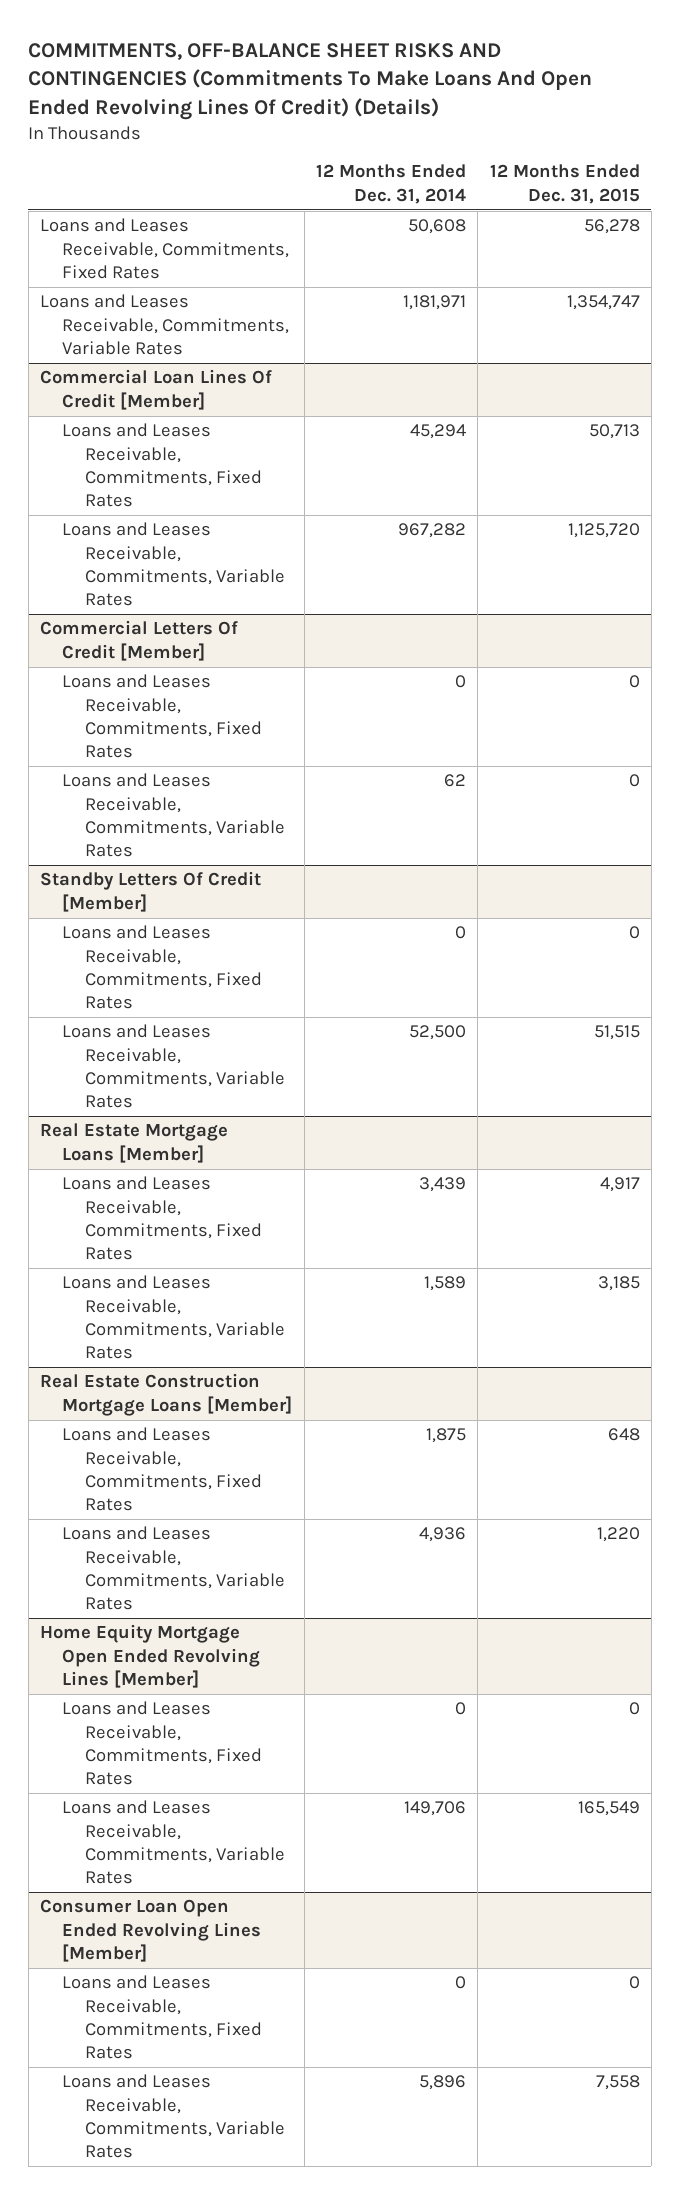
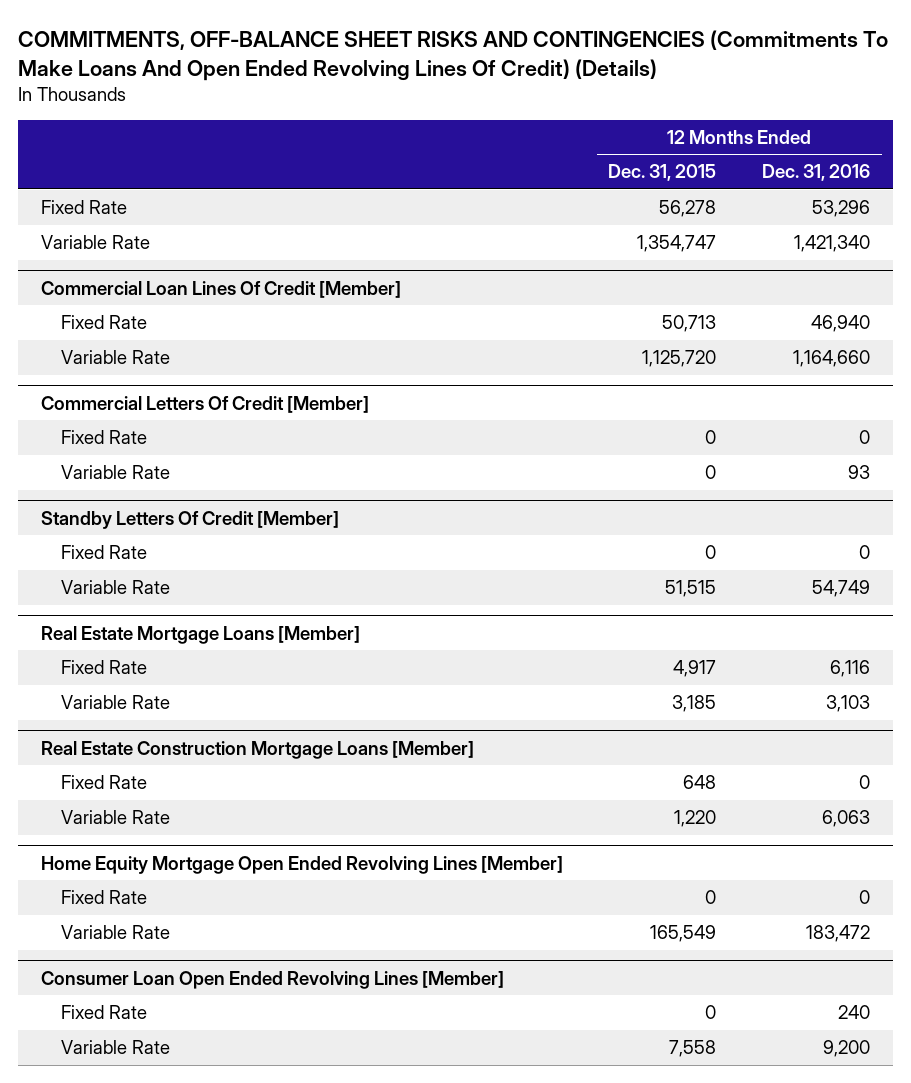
[316,164,467,204] 12 Months Ended Dec. 31, 2014 -> none
none -> [762,164,871,182] Dec. 31, 2016
[40,218,290,279] Loans and Leases Receivable, Commitments, Fixed Rates -> [40,200,127,215] Fixed Rate
[40,294,290,355] Loans and Leases Receivable, Commitments, Variable Rates -> [40,235,150,250] Variable Rate
[62,423,262,508] Loans and Leases Receivable, Commitments, Fixed Rates -> [61,315,148,330] Fixed Rate
[62,522,285,607] Loans and Leases Receivable, Commitments, Variable Rates -> [61,350,171,365] Variable Rate
[62,674,262,759] Loans and Leases Receivable, Commitments, Fixed Rates -> [61,430,148,445] Fixed Rate
[62,773,285,858] Loans and Leases Receivable, Commitments, Variable Rates -> [61,465,171,480] Variable Rate
[62,925,262,1010] Loans and Leases Receivable, Commitments, Fixed Rates -> [61,545,148,560] Fixed Rate
[62,1024,285,1109] Loans and Leases Receivable, Commitments, Variable Rates -> [61,580,171,595] Variable Rate
[62,1176,262,1261] Loans and Leases Receivable, Commitments, Fixed Rates -> [61,660,148,675] Fixed Rate
[62,1275,285,1360] Loans and Leases Receivable, Commitments, Variable Rates -> [61,695,171,710] Variable Rate
[62,1427,262,1512] Loans and Leases Receivable, Commitments, Fixed Rates -> [61,775,148,790] Fixed Rate
[62,1526,285,1611] Loans and Leases Receivable, Commitments, Variable Rates -> [61,810,171,825] Variable Rate
[62,1701,262,1786] Loans and Leases Receivable, Commitments, Fixed Rates -> [61,890,148,905] Fixed Rate
[62,1800,285,1885] Loans and Leases Receivable, Commitments, Variable Rates -> [61,925,171,940] Variable Rate
[62,1975,262,2060] Loans and Leases Receivable, Commitments, Fixed Rates -> [61,1005,148,1020] Fixed Rate
[62,2074,285,2159] Loans and Leases Receivable, Commitments, Variable Rates -> [61,1040,171,1055] Variable Rate

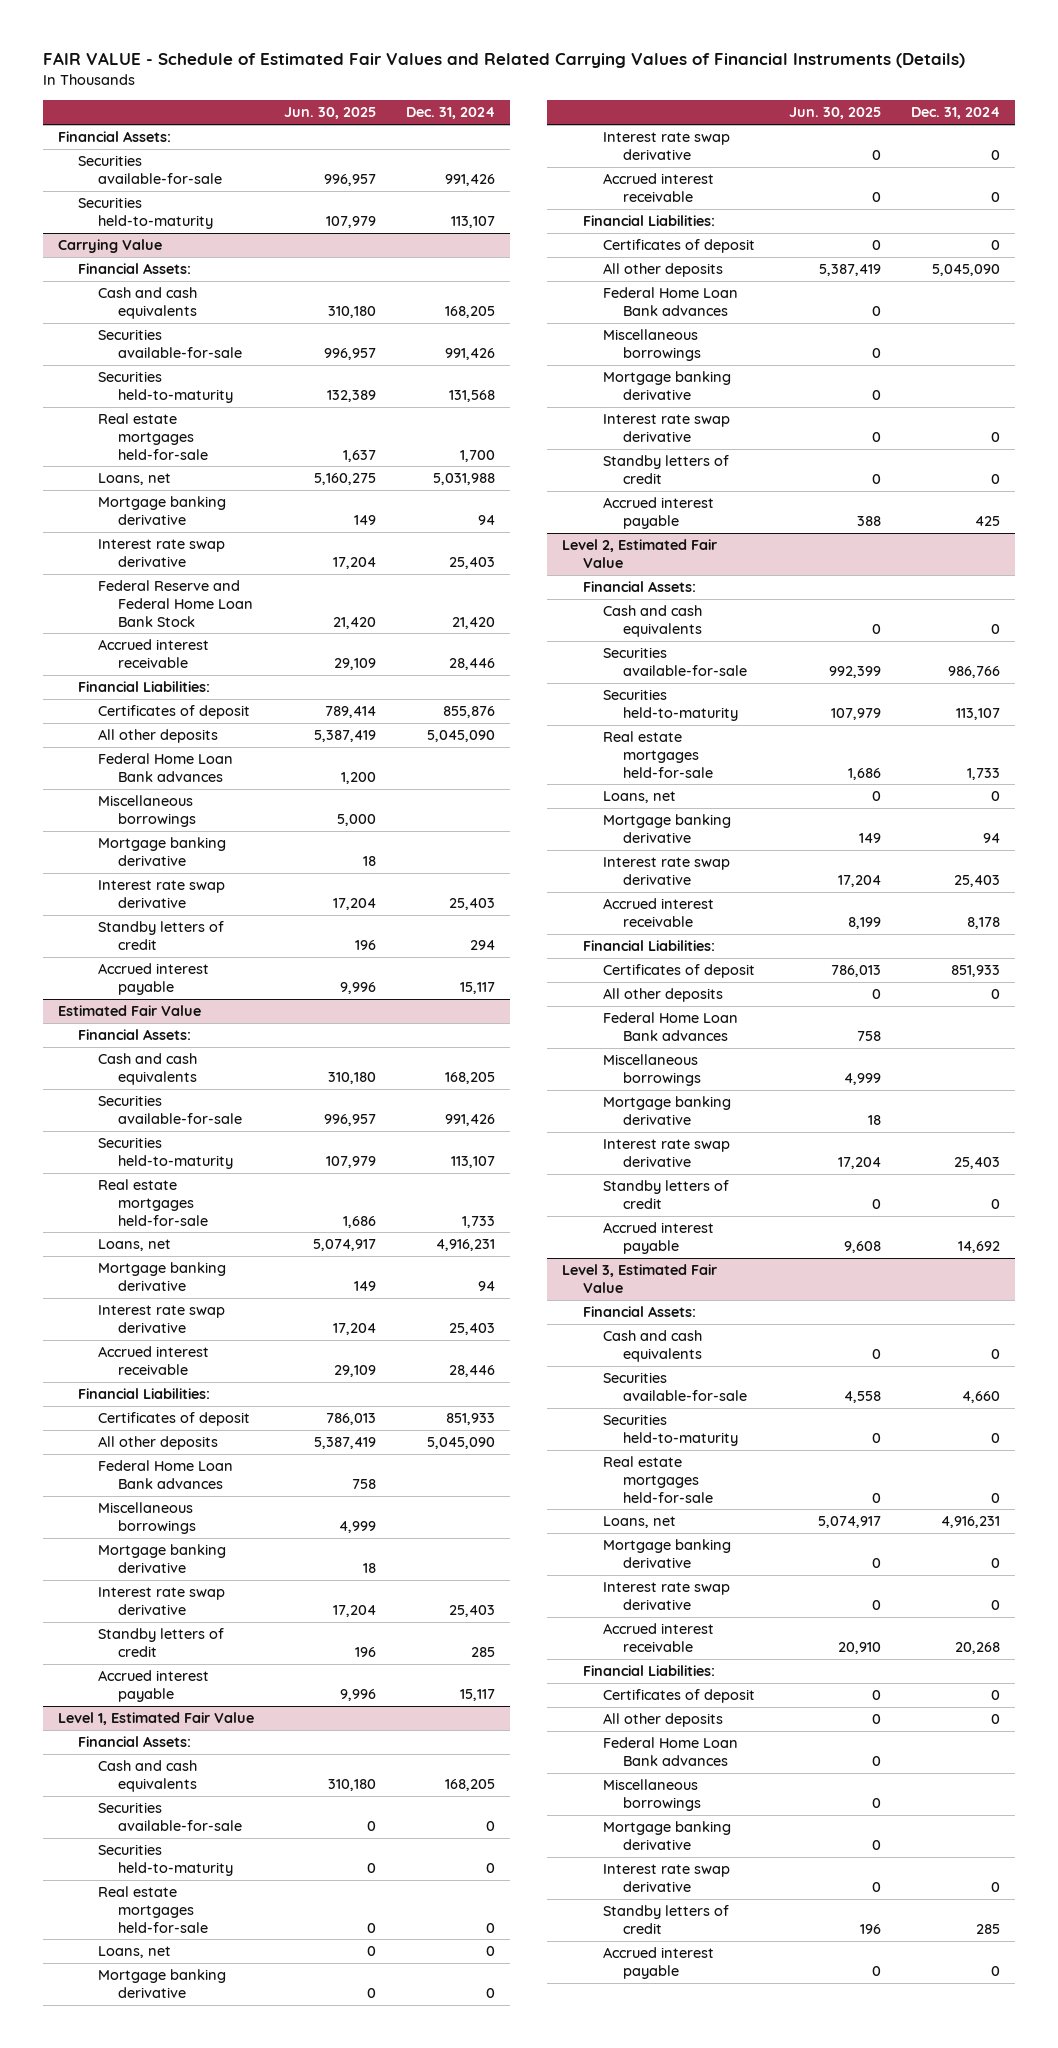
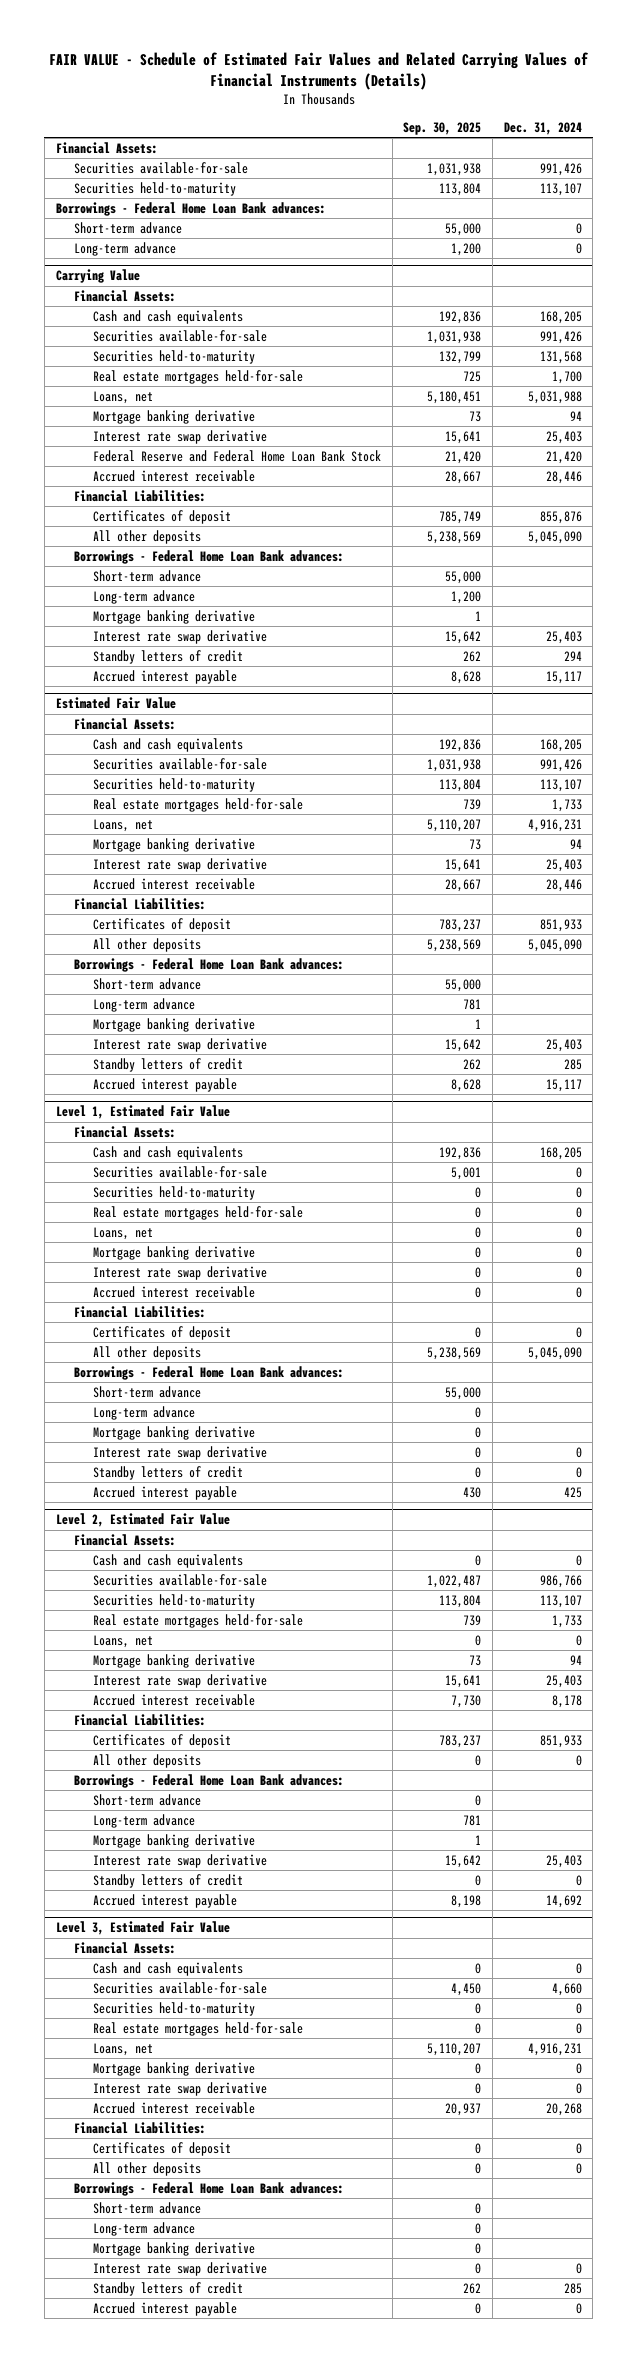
[284,107,377,120] Jun. 30, 2025 -> none
none -> [403,121,482,135] Sep. 30, 2025
none -> [55,201,326,216] Borrowings - Federal Home Loan Bank advances:
none -> [74,221,183,234] Short-term advance
none -> [74,241,177,256] Long-term advance
[98,795,197,827] Miscellaneous borrowings -> none
[98,753,234,782] Federal Home Loan Bank advances -> [74,549,345,564] Borrowings - Federal Home Loan Bank advances:
none -> [93,569,202,582] Short-term advance
none -> [93,589,196,604] Long-term advance
[98,1502,197,1534] Miscellaneous borrowings -> none
[98,1460,234,1489] Federal Home Loan Bank advances -> [74,957,345,972] Borrowings - Federal Home Loan Bank advances:
none -> [93,977,202,990] Short-term advance
none -> [93,997,196,1012] Long-term advance
[602,329,702,361] Miscellaneous borrowings -> none
[602,287,738,316] Federal Home Loan Bank advances -> [74,1365,345,1380] Borrowings - Federal Home Loan Bank advances:
none -> [93,1385,202,1398] Short-term advance
none -> [93,1405,196,1420] Long-term advance
[602,1054,702,1086] Miscellaneous borrowings -> none
[602,1012,738,1041] Federal Home Loan Bank advances -> [74,1773,345,1788] Borrowings - Federal Home Loan Bank advances:
none -> [93,1793,202,1806] Short-term advance
none -> [93,1813,196,1828] Long-term advance
[602,1779,702,1811] Miscellaneous borrowings -> none
[602,1737,738,1766] Federal Home Loan Bank advances -> [74,2181,345,2196] Borrowings - Federal Home Loan Bank advances:
none -> [93,2201,202,2214] Short-term advance
none -> [93,2221,196,2236] Long-term advance

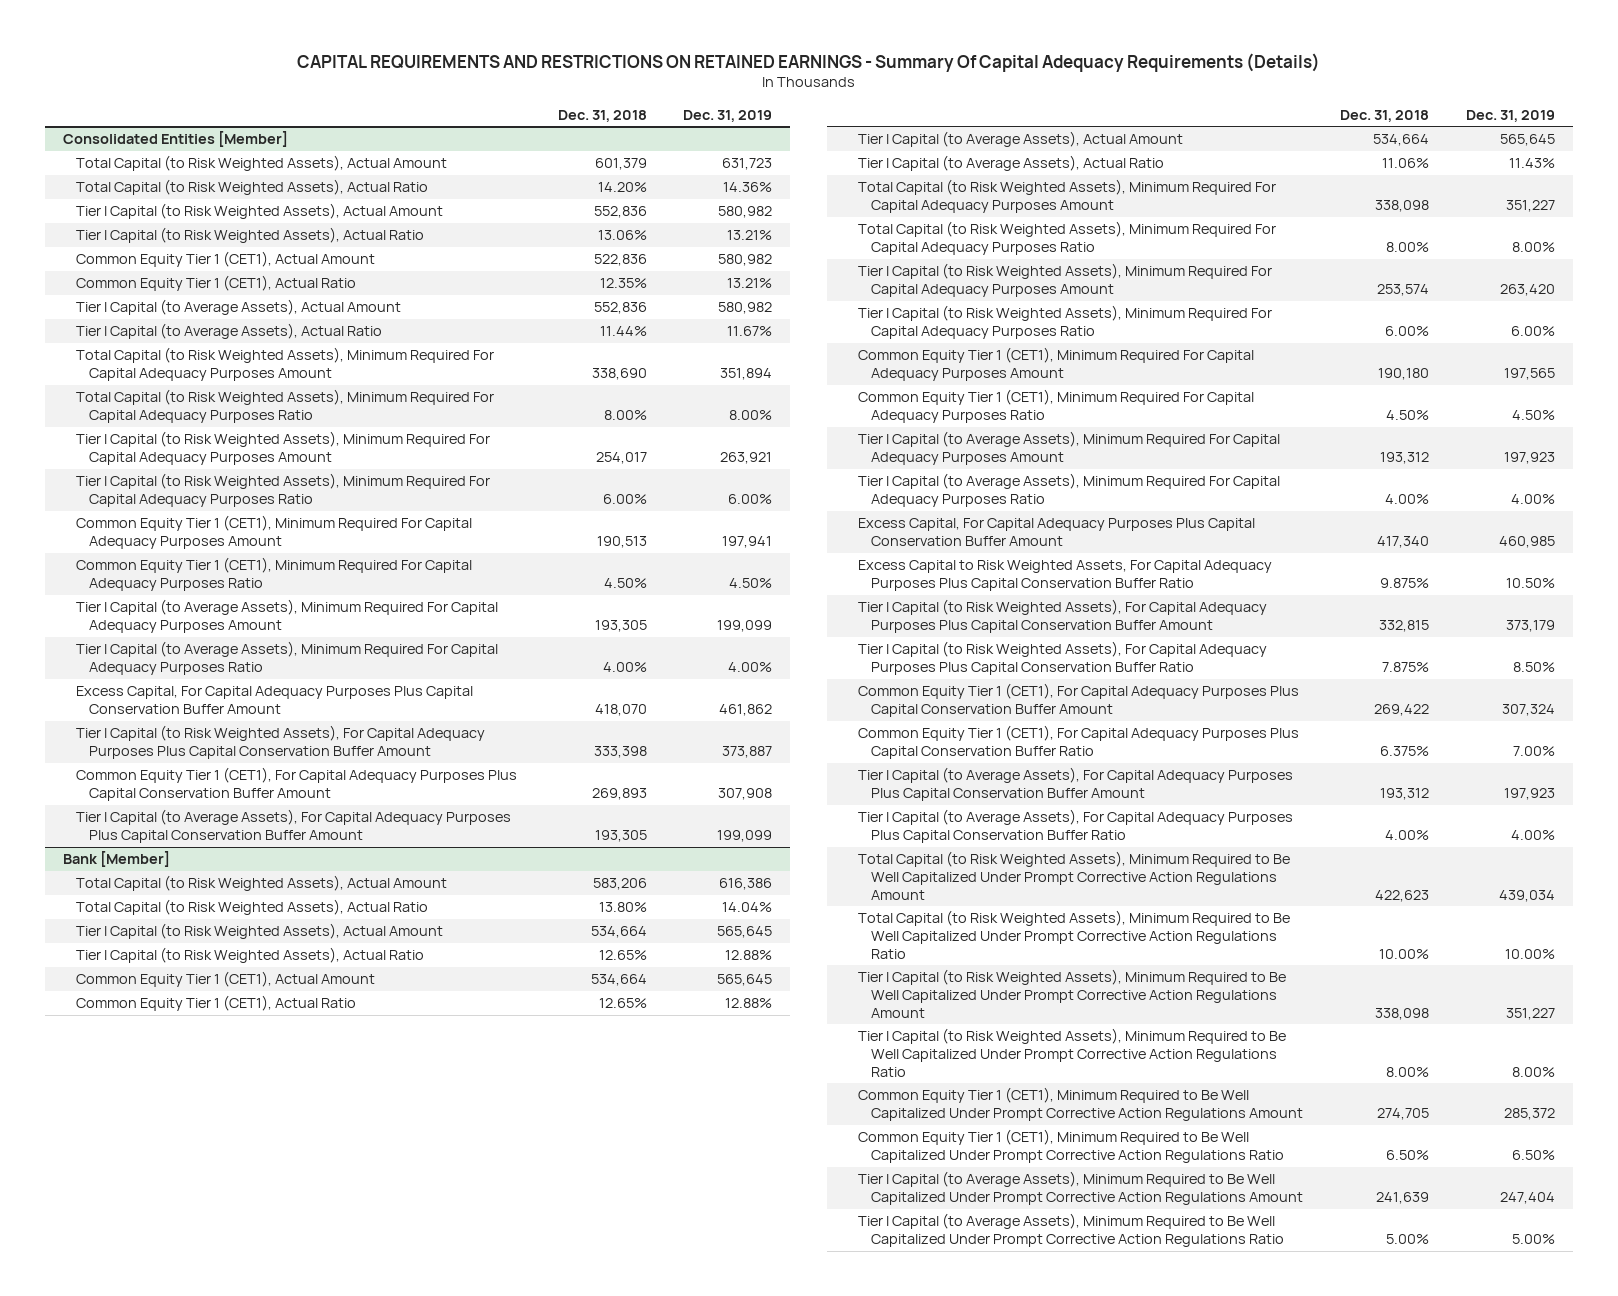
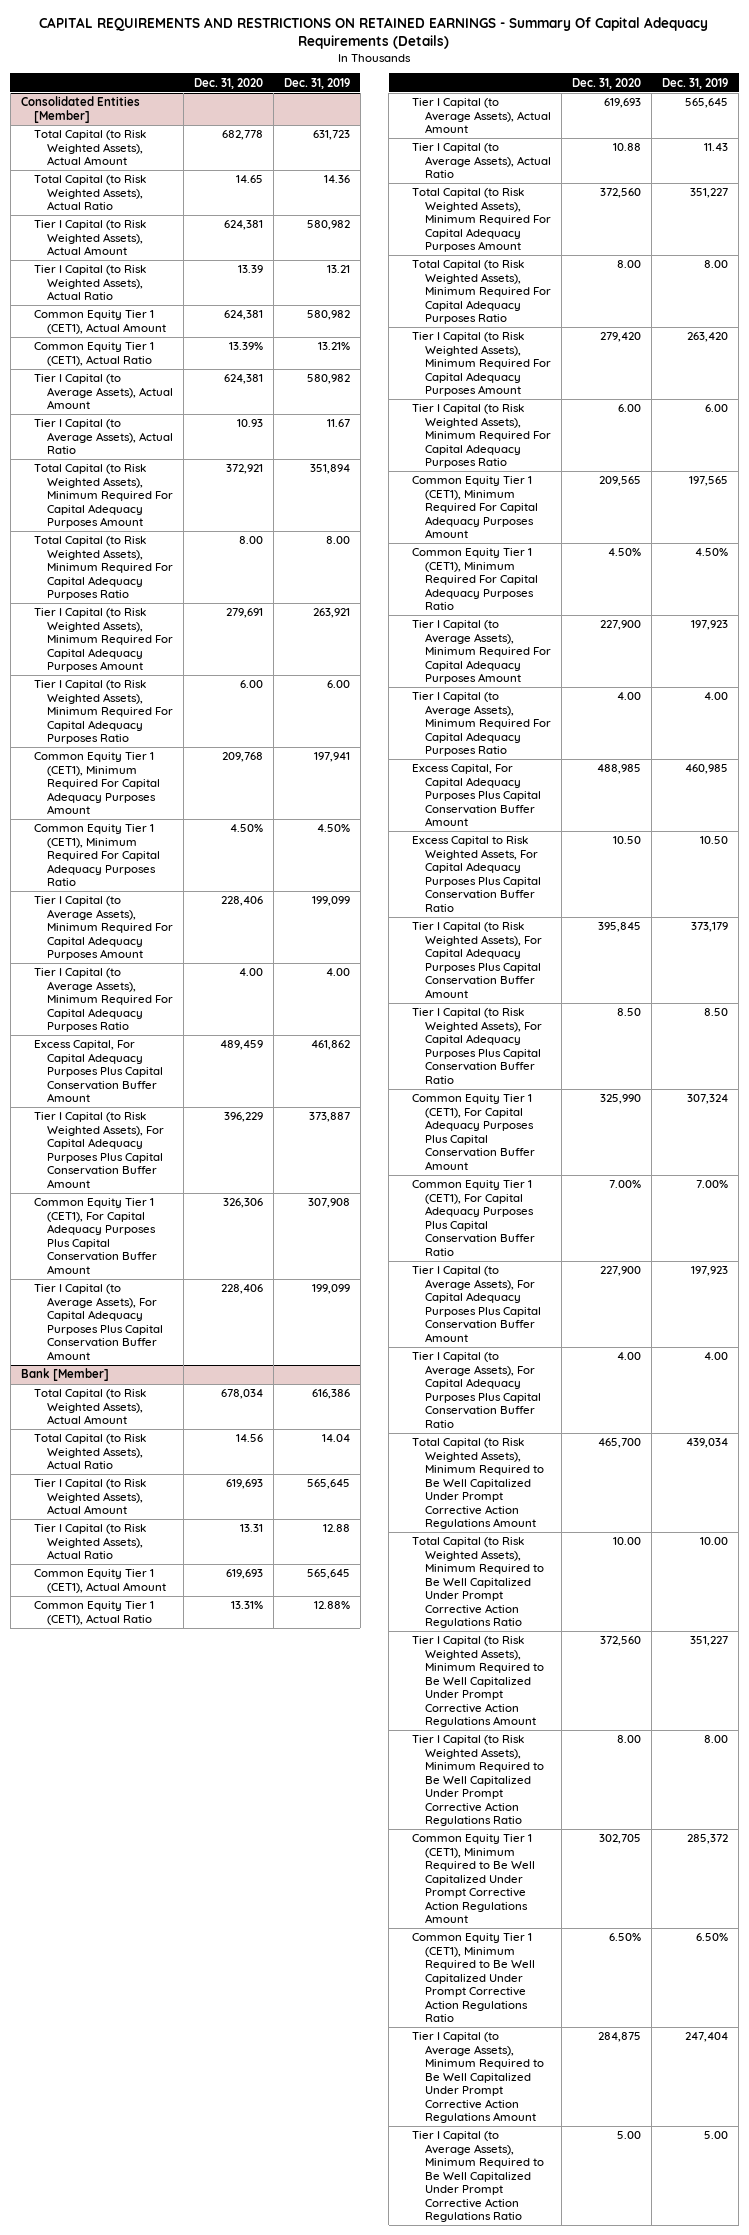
[557,109,647,122] Dec. 31, 2018 -> none
none -> [193,77,263,89] Dec. 31, 2020
[723,182,773,193] 14.36% -> [323,175,350,184] 14.36
[727,230,773,241] 13.21% -> [326,265,350,274] 13.21
[727,326,773,337] 11.67% -> [326,419,350,428] 11.67
[729,410,773,421] 8.00% -> [325,536,350,545] 8.00
[728,494,773,505] 6.00% -> [326,680,350,689] 6.00
[728,662,773,673] 4.00% -> [325,968,350,977] 4.00
[722,902,773,913] 14.04% -> [321,1434,350,1443] 14.04
[725,950,773,961] 12.88% -> [322,1524,350,1533] 12.88
[1508,158,1555,169] 11.43% -> [704,143,729,152] 11.43
[1511,242,1555,253] 8.00% -> [704,260,729,269] 8.00
[1510,326,1555,337] 6.00% -> [705,404,729,413] 6.00
[1510,494,1555,505] 4.00% -> [704,692,729,701] 4.00
[1505,578,1555,589] 10.50% -> [700,836,729,845] 10.50
[1512,662,1555,673] 8.50% -> [704,1008,729,1017] 8.50
[1510,830,1555,841] 4.00% -> [704,1352,729,1361] 4.00
[1504,948,1555,959] 10.00% -> [700,1537,729,1546] 10.00
[1511,1066,1555,1077] 8.00% -> [704,1735,729,1744] 8.00
[1511,1234,1555,1245] 5.00% -> [704,2131,729,2140] 5.00

